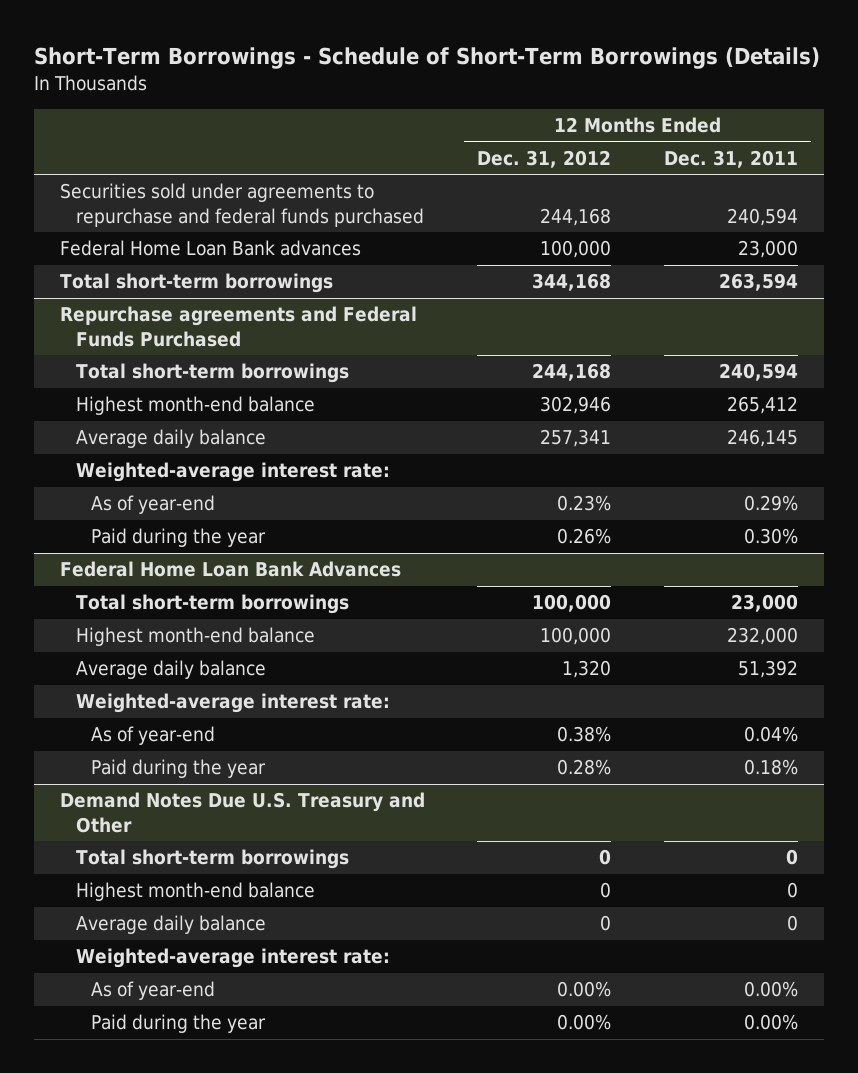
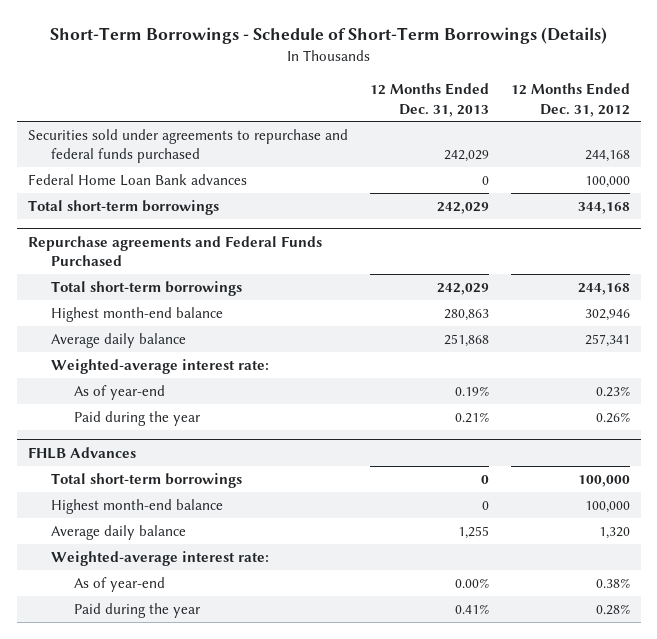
[663,149,798,168] Dec. 31, 2011 -> none
none -> [369,82,489,117] 12 Months Ended Dec. 31, 2013
[60,561,402,578] Federal Home Loan Bank Advances -> none
none -> [27,446,136,459] FHLB Advances
[60,792,426,833] Demand Notes Due U.S. Treasury and Other -> none
[75,849,349,870] Total short-term borrowings -> none
[75,882,315,902] Highest month-end balance -> none
[75,915,266,935] Average daily balance -> none
[75,948,390,969] Weighted-average interest rate: -> none
[90,981,215,1001] As of year-end -> none
[90,1014,266,1034] Paid during the year -> none

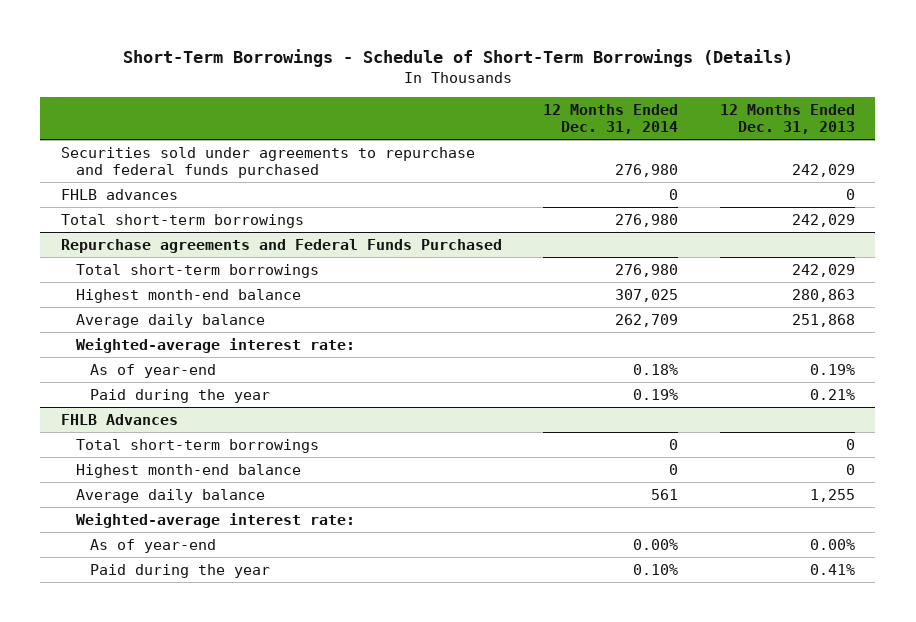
[510,82,630,117] 12 Months Ended Dec. 31, 2012 -> none
none -> [543,103,679,135] 12 Months Ended Dec. 31, 2014
[27,173,247,186] Federal Home Loan Bank advances -> none
none -> [61,188,179,200] FHLB advances

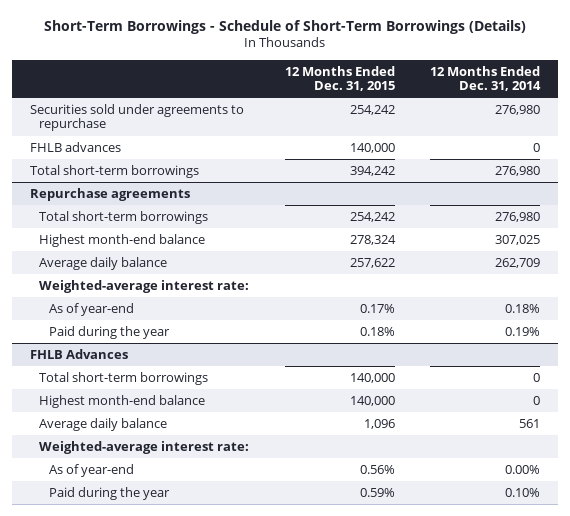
[719,103,855,135] 12 Months Ended Dec. 31, 2013 -> none
none -> [284,65,395,91] 12 Months Ended Dec. 31, 2015
[61,146,476,179] Securities sold under agreements to repurchase and federal funds purchased -> [29,104,244,132] Securities sold under agreements to repurchase
[61,238,503,253] Repurchase agreements and Federal Funds Purchased -> [29,188,190,202] Repurchase agreements

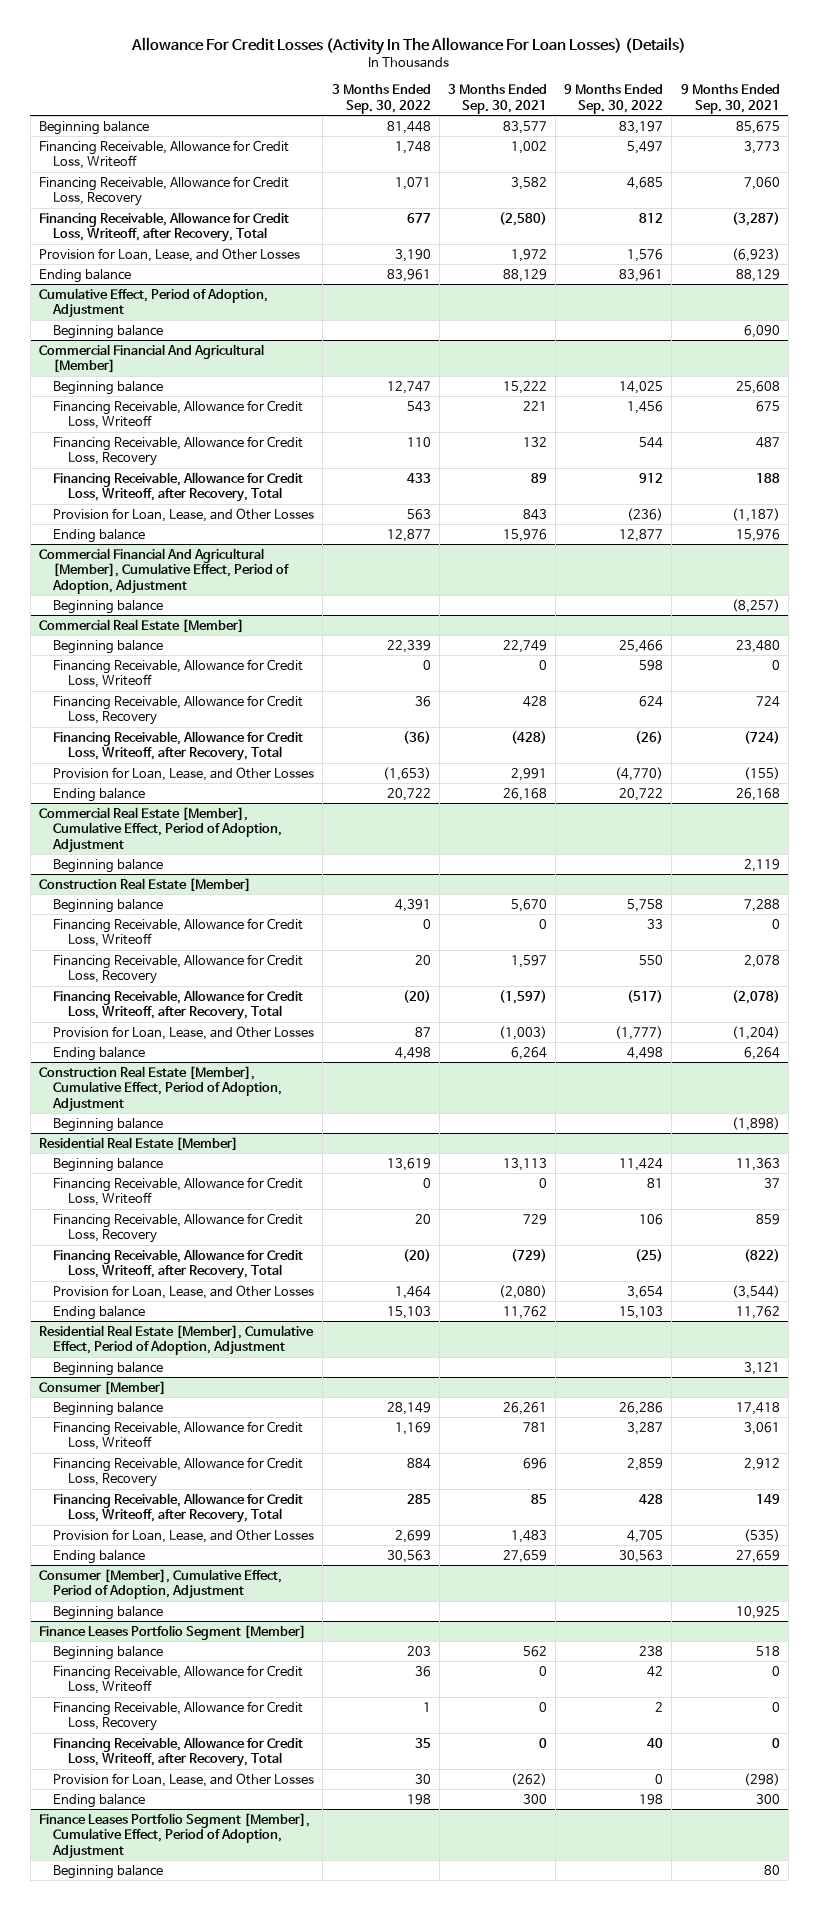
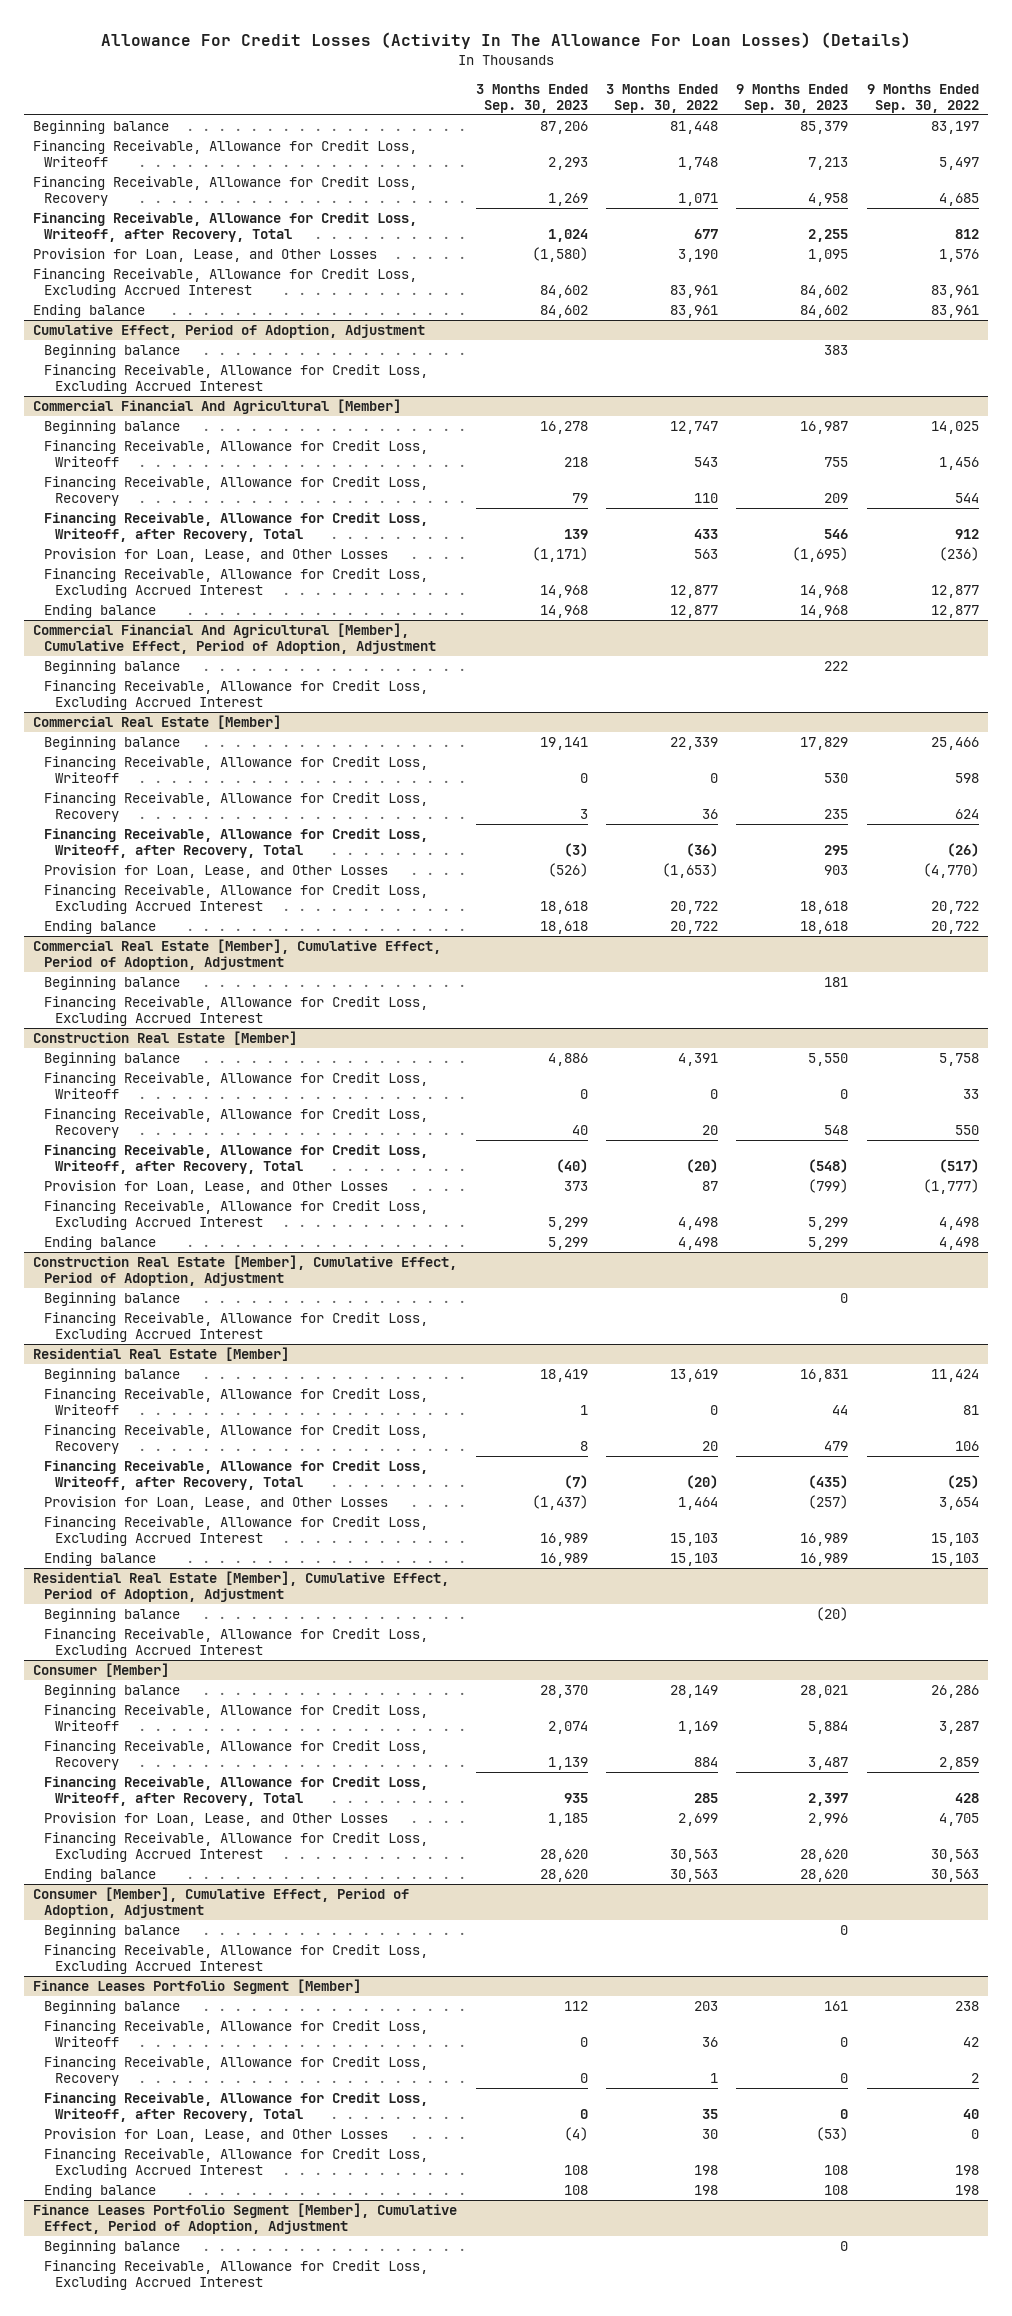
[447,84,547,114] 3 Months Ended Sep. 30, 2021 -> none
[680,84,780,114] 9 Months Ended Sep. 30, 2021 -> none
none -> [475,83,588,113] 3 Months Ended Sep. 30, 2023
none -> [736,83,849,113] 9 Months Ended Sep. 30, 2023
none -> [33,268,418,299] Financing Receivable, Allowance for Credit Loss, Excluding Accrued Interest
none -> [44,364,429,395] Financing Receivable, Allowance for Credit Loss, Excluding Accrued Interest
none -> [44,568,429,599] Financing Receivable, Allowance for Credit Loss, Excluding Accrued Interest
none -> [44,680,429,711] Financing Receivable, Allowance for Credit Loss, Excluding Accrued Interest
none -> [44,884,429,915] Financing Receivable, Allowance for Credit Loss, Excluding Accrued Interest
none -> [44,996,429,1027] Financing Receivable, Allowance for Credit Loss, Excluding Accrued Interest
none -> [44,1200,429,1231] Financing Receivable, Allowance for Credit Loss, Excluding Accrued Interest
none -> [44,1312,429,1343] Financing Receivable, Allowance for Credit Loss, Excluding Accrued Interest
none -> [44,1516,429,1547] Financing Receivable, Allowance for Credit Loss, Excluding Accrued Interest
none -> [44,1628,429,1659] Financing Receivable, Allowance for Credit Loss, Excluding Accrued Interest
none -> [44,1832,429,1863] Financing Receivable, Allowance for Credit Loss, Excluding Accrued Interest
none -> [44,1944,429,1975] Financing Receivable, Allowance for Credit Loss, Excluding Accrued Interest
none -> [44,2148,429,2179] Financing Receivable, Allowance for Credit Loss, Excluding Accrued Interest
none -> [44,2260,429,2291] Financing Receivable, Allowance for Credit Loss, Excluding Accrued Interest

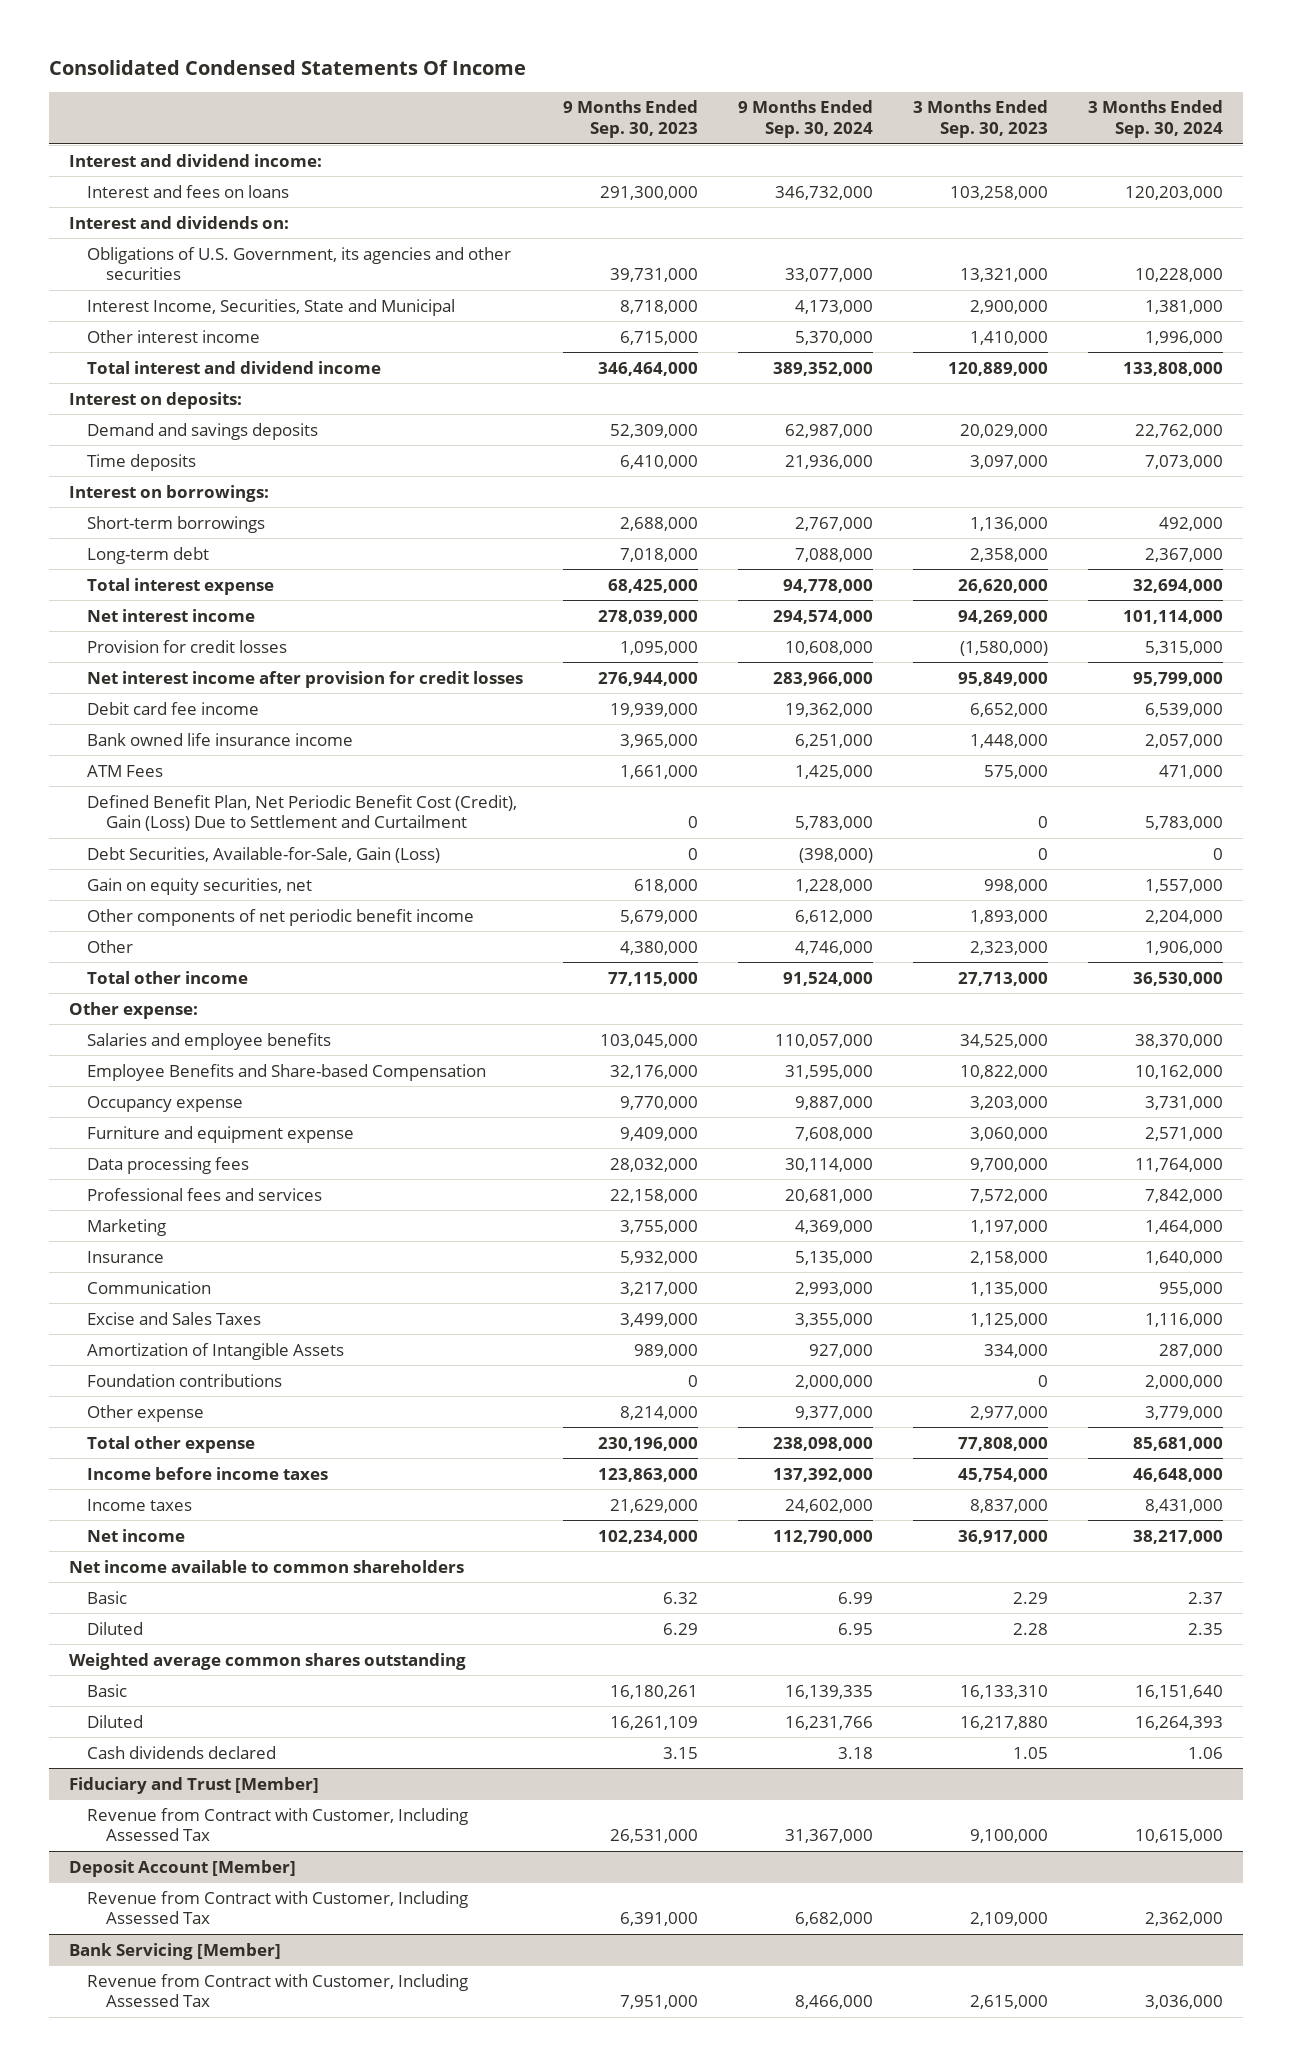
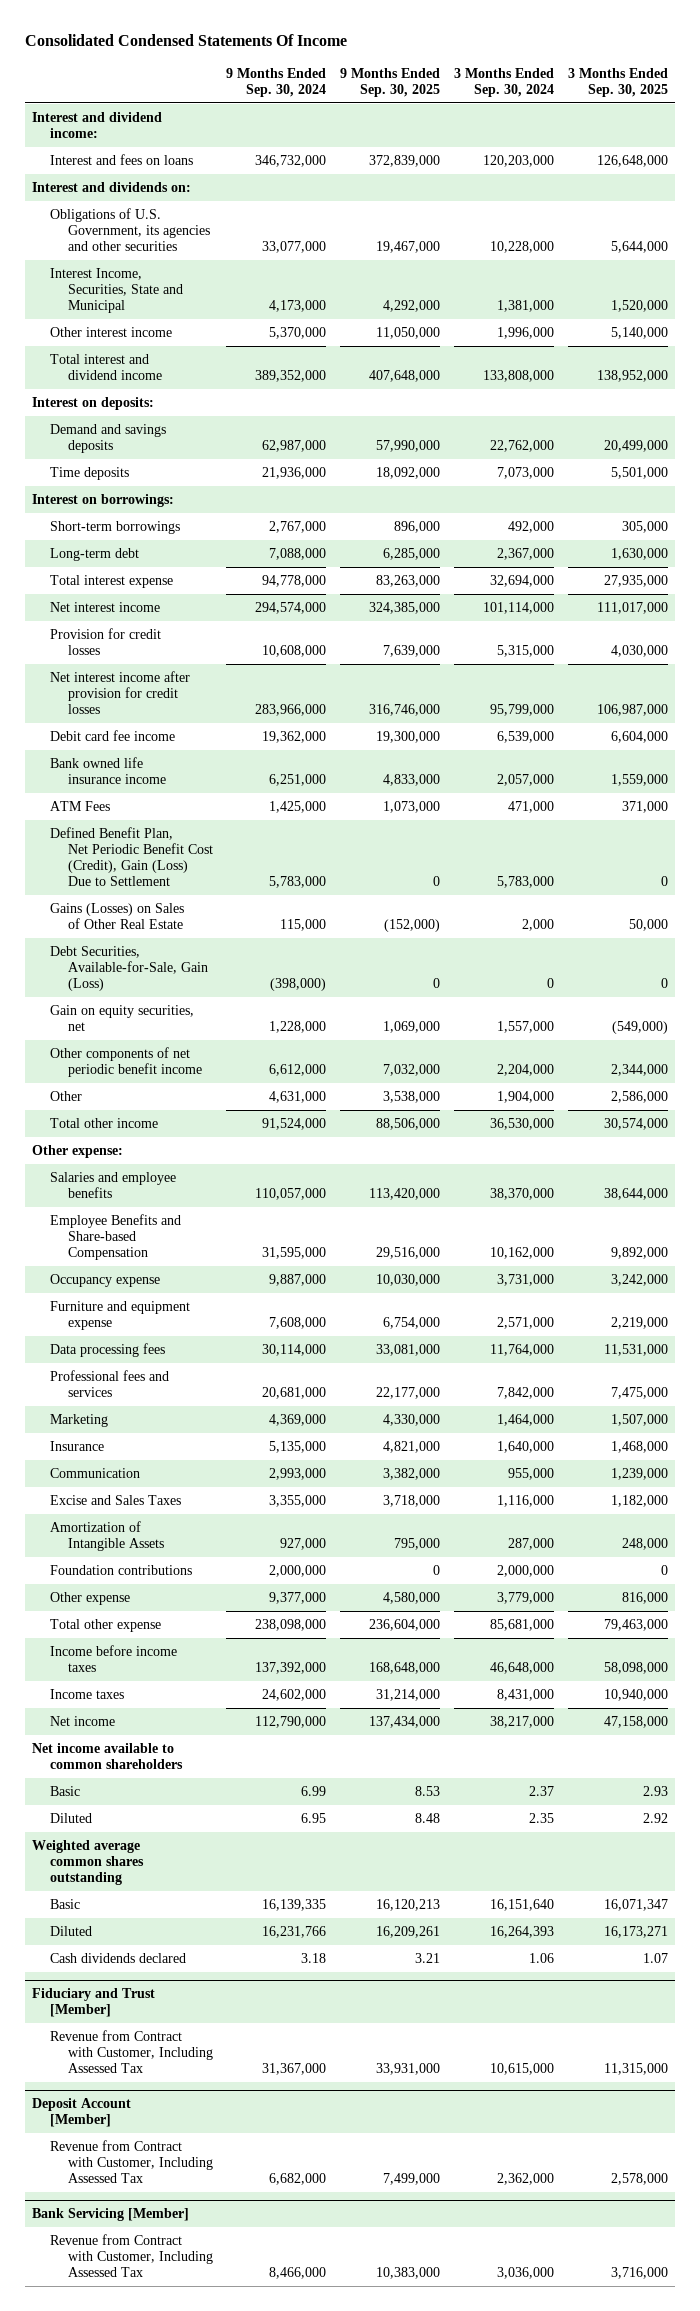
[563,100,699,138] 9 Months Ended Sep. 30, 2023 -> none
[913,100,1049,138] 3 Months Ended Sep. 30, 2023 -> none
none -> [340,68,441,98] 9 Months Ended Sep. 30, 2025
none -> [568,68,669,98] 3 Months Ended Sep. 30, 2025
[87,794,518,832] Defined Benefit Plan, Net Periodic Benefit Cost (Credit), Gain (Loss) Due to Settlement and Curtailment -> [49,826,213,887] Defined Benefit Plan, Net Periodic Benefit Cost (Credit), Gain (Loss) Due to Settlement
none -> [49,902,184,929] Gains (Losses) on Sales of Other Real Estate
[795,940,874,955] 4,746,000 -> [269,1090,327,1103] 4,631,000
[1145,940,1224,955] 1,906,000 -> [497,1090,555,1103] 1,904,000

